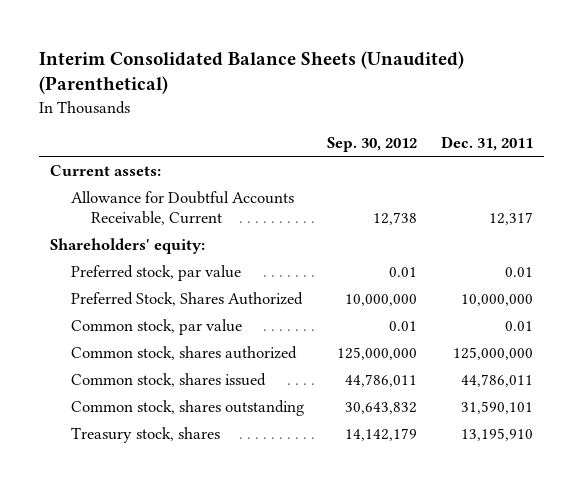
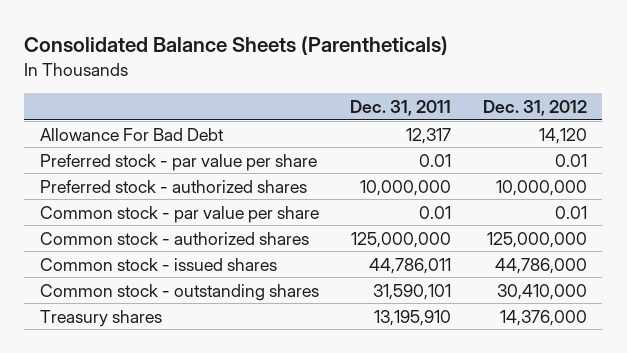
[38,50,464,95] Interim Consolidated Balance Sheets (Unaudited) (Parenthetical) -> [24,35,449,55] Consolidated Balance Sheets (Parentheticals)
[327,137,418,153] Sep. 30, 2012 -> none
none -> [482,100,587,117] Dec. 31, 2012
[50,164,162,176] Current assets: -> none
[50,237,206,254] Shareholders' equity: -> none
[70,190,294,225] Allowance for Doubtful Accounts Receivable, Current -> [40,127,225,141] Allowance For Bad Debt
[70,264,241,281] Preferred stock, par value -> [40,153,318,171] Preferred stock - par value per share
[70,291,303,306] Preferred Stock, Shares Authorized -> [40,179,308,193] Preferred stock - authorized shares
[70,318,242,335] Common stock, par value -> [40,205,320,223] Common stock - par value per share
[70,345,297,360] Common stock, shares authorized -> [40,231,310,245] Common stock - authorized shares
[70,372,266,387] Common stock, shares issued -> [40,257,278,271] Common stock - issued shares
[70,399,304,416] Common stock, shares outstanding -> [40,283,320,301] Common stock - outstanding shares
[70,426,220,443] Treasury stock, shares -> [40,309,163,327] Treasury shares

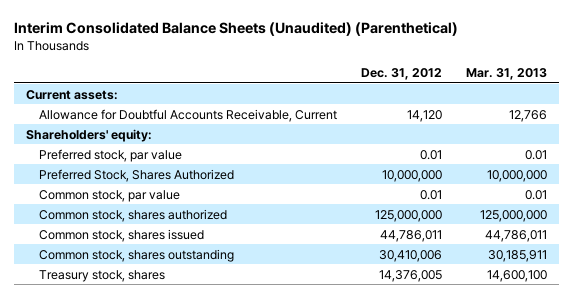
[24,35,449,55] Consolidated Balance Sheets (Parentheticals) -> [13,22,458,37] Interim Consolidated Balance Sheets (Unaudited) (Parenthetical)
[350,100,452,117] Dec. 31, 2011 -> none
none -> [466,67,548,80] Mar. 31, 2013
none -> [25,89,118,100] Current assets:
[40,127,225,141] Allowance For Bad Debt -> [39,108,338,122] Allowance for Doubtful Accounts Receivable, Current
none -> [25,128,152,142] Shareholders' equity:
[40,153,318,171] Preferred stock - par value per share -> [39,148,183,162] Preferred stock, par value
[40,179,308,193] Preferred stock - authorized shares -> [39,168,235,182] Preferred Stock, Shares Authorized
[40,205,320,223] Common stock - par value per share -> [39,189,181,202] Common stock, par value
[40,231,310,245] Common stock - authorized shares -> [39,208,228,222] Common stock, shares authorized
[40,257,278,271] Common stock - issued shares -> [39,228,205,242] Common stock, shares issued
[494,257,587,274] 44,786,000 -> [380,229,443,242] 44,786,011
[40,283,320,301] Common stock - outstanding shares -> [39,248,235,262] Common stock, shares outstanding
[496,283,587,300] 30,410,000 -> [379,249,443,262] 30,410,006
[40,309,163,327] Treasury shares -> [39,269,166,282] Treasury stock, shares
[499,309,587,326] 14,376,000 -> [379,269,443,282] 14,376,005

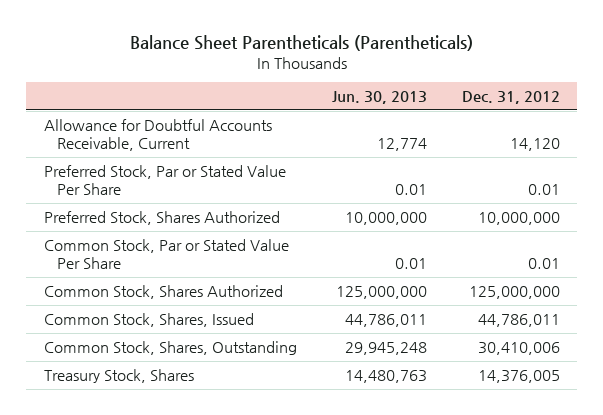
[13,22,458,37] Interim Consolidated Balance Sheets (Unaudited) (Parenthetical) -> [129,35,473,52] Balance Sheet Parentheticals (Parentheticals)
[466,67,548,80] Mar. 31, 2013 -> none
none -> [331,90,427,104] Jun. 30, 2013
[25,89,118,100] Current assets: -> none
[25,128,152,142] Shareholders' equity: -> none
[39,148,183,162] Preferred stock, par value -> [43,164,286,196] Preferred Stock, Par or Stated Value Per Share
[39,189,181,202] Common stock, par value -> [43,238,289,270] Common Stock, Par or Stated Value Per Share
[39,208,228,222] Common stock, shares authorized -> [43,284,283,299] Common Stock, Shares Authorized
[39,228,205,242] Common stock, shares issued -> [43,312,254,327] Common Stock, Shares, Issued
[39,248,235,262] Common stock, shares outstanding -> [43,340,297,355] Common Stock, Shares, Outstanding
[39,269,166,282] Treasury stock, shares -> [43,368,194,383] Treasury Stock, Shares

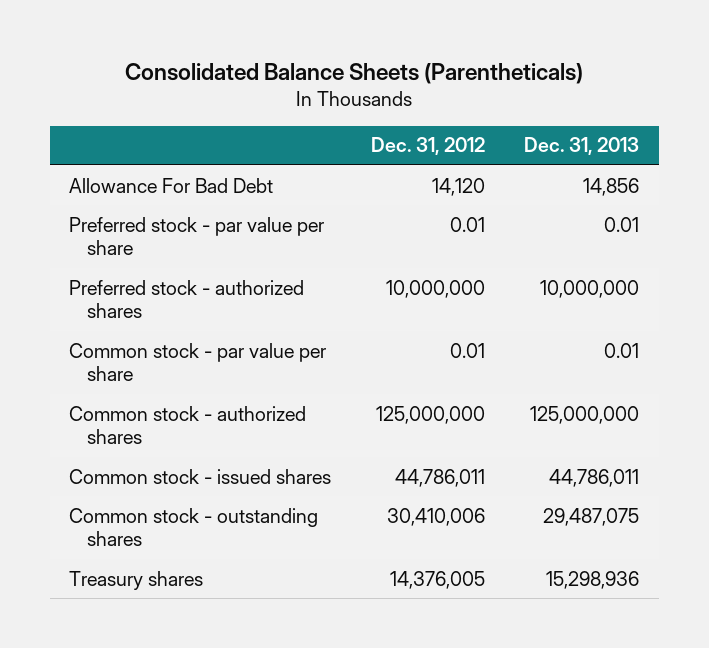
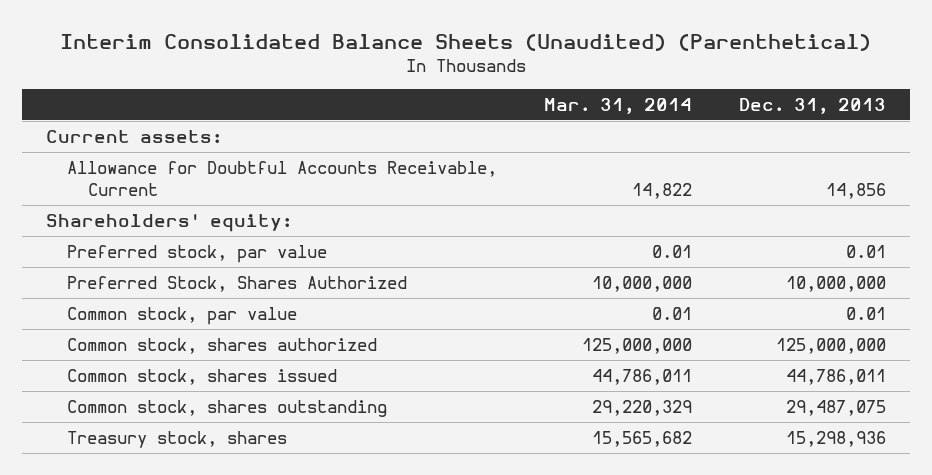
[125,63,584,85] Consolidated Balance Sheets (Parentheticals) -> [60,33,872,51] Interim Consolidated Balance Sheets (Unaudited) (Parenthetical)
[370,137,485,156] Dec. 31, 2012 -> none
none -> [544,97,693,114] Mar. 31, 2014
none -> [45,129,222,143] Current assets:
[69,177,274,193] Allowance For Bad Debt -> [66,160,497,197] Allowance for Doubtful Accounts Receivable, Current
none -> [45,213,292,232] Shareholders' equity:
[69,216,325,256] Preferred stock - par value per share -> [66,244,327,263] Preferred stock, par value
[69,279,305,319] Preferred stock - authorized shares -> [66,275,407,292] Preferred Stock, Shares Authorized
[69,342,327,382] Common stock - par value per share -> [66,306,297,325] Common stock, par value
[69,405,307,445] Common stock - authorized shares -> [66,337,377,354] Common stock, shares authorized
[69,468,332,484] Common stock - issued shares -> [66,368,337,385] Common stock, shares issued
[69,507,319,547] Common stock - outstanding shares -> [66,399,387,417] Common stock, shares outstanding
[69,570,204,590] Treasury shares -> [66,430,287,448] Treasury stock, shares

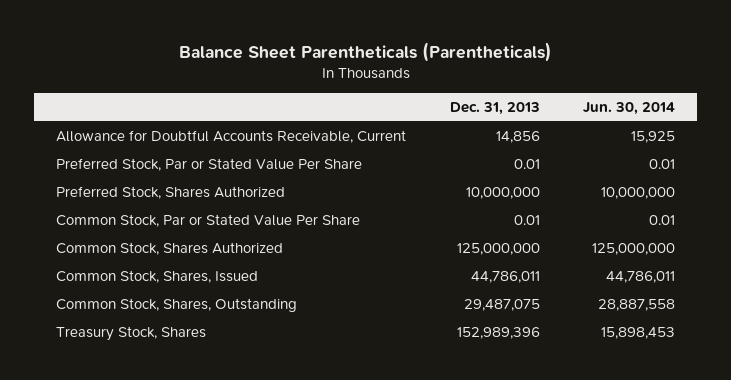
[60,33,872,51] Interim Consolidated Balance Sheets (Unaudited) (Parenthetical) -> [178,41,552,62] Balance Sheet Parentheticals (Parentheticals)
[544,97,693,114] Mar. 31, 2014 -> none
none -> [583,102,676,116] Jun. 30, 2014
[45,129,222,143] Current assets: -> none
[45,213,292,232] Shareholders' equity: -> none
[66,244,327,263] Preferred stock, par value -> [56,158,363,172] Preferred Stock, Par or Stated Value Per Share
[66,306,297,325] Common stock, par value -> [56,214,361,228] Common Stock, Par or Stated Value Per Share
[66,337,377,354] Common stock, shares authorized -> [56,242,284,256] Common Stock, Shares Authorized
[66,368,337,385] Common stock, shares issued -> [56,270,259,284] Common Stock, Shares, Issued
[66,399,387,417] Common stock, shares outstanding -> [56,298,298,313] Common Stock, Shares, Outstanding
[66,430,287,448] Treasury stock, shares -> [56,326,207,342] Treasury Stock, Shares
[786,430,887,447] 15,298,936 -> [456,327,540,340] 152,989,396

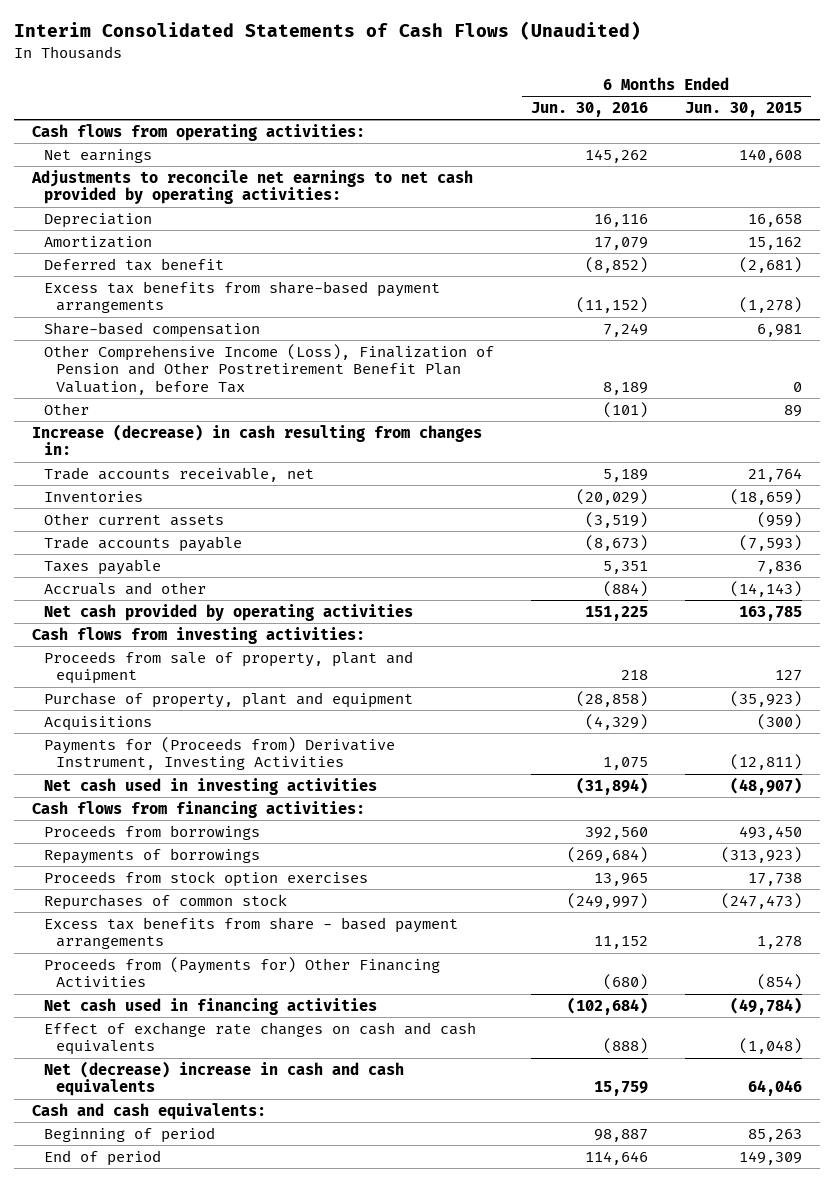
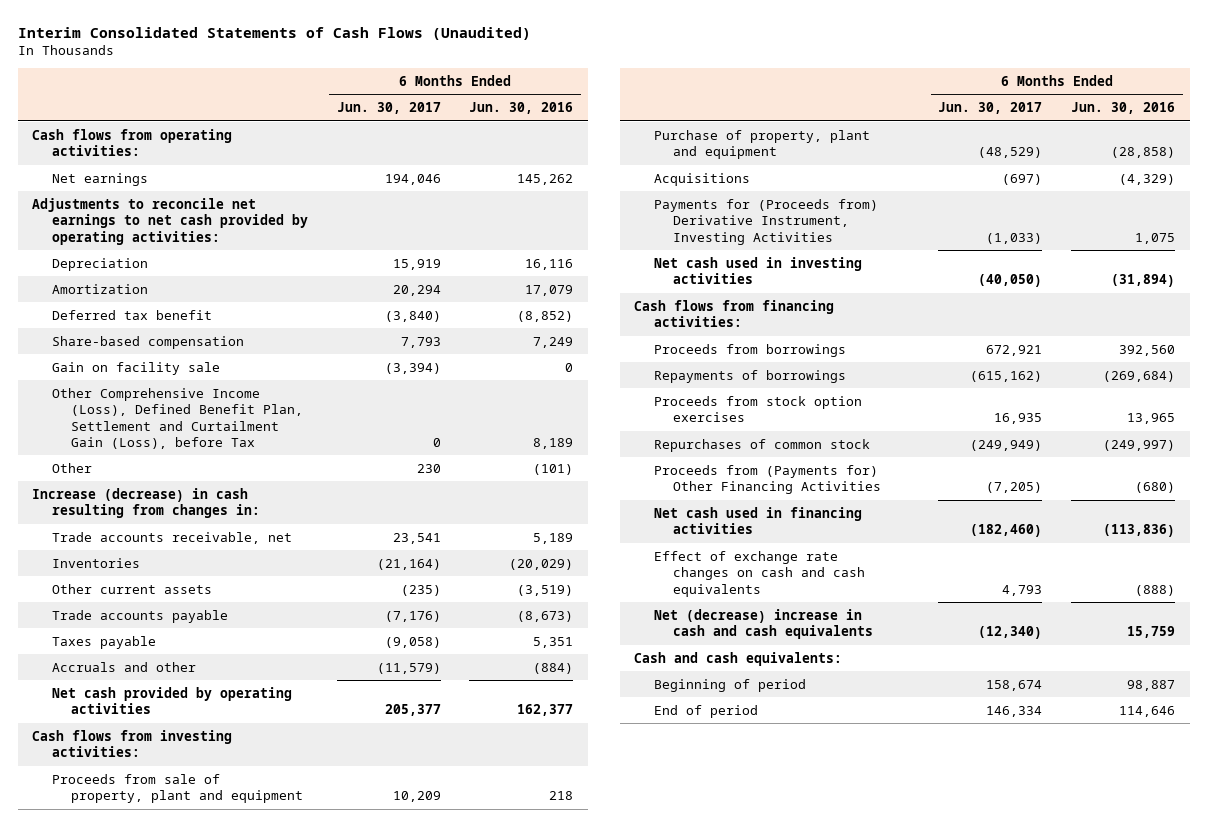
[684,102,802,118] Jun. 30, 2015 -> none
none -> [336,102,441,115] Jun. 30, 2017
[44,280,441,314] Excess tax benefits from share-based payment arrangements -> none
none -> [51,361,220,375] Gain on facility sale
[44,343,495,395] Other Comprehensive Income (Loss), Finalization of Pension and Other Postretirement Benefit Plan Valuation, before Tax -> [51,387,303,449] Other Comprehensive Income (Loss), Defined Benefit Plan, Settlement and Curtailment Gain (Loss), before Tax
[584,605,648,621] 151,225 -> [517,704,574,717] 162,377
[44,916,459,950] Excess tax benefits from share - based payment arrangements -> none
[566,996,648,1015] (102,684) -> [1103,524,1176,538] (113,836)

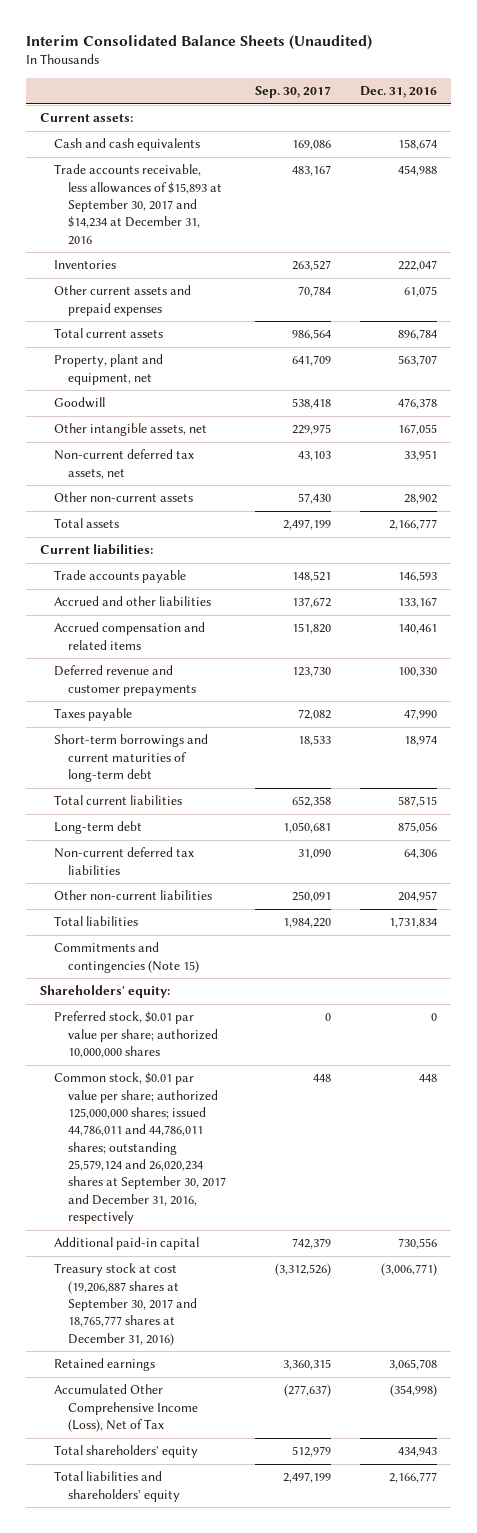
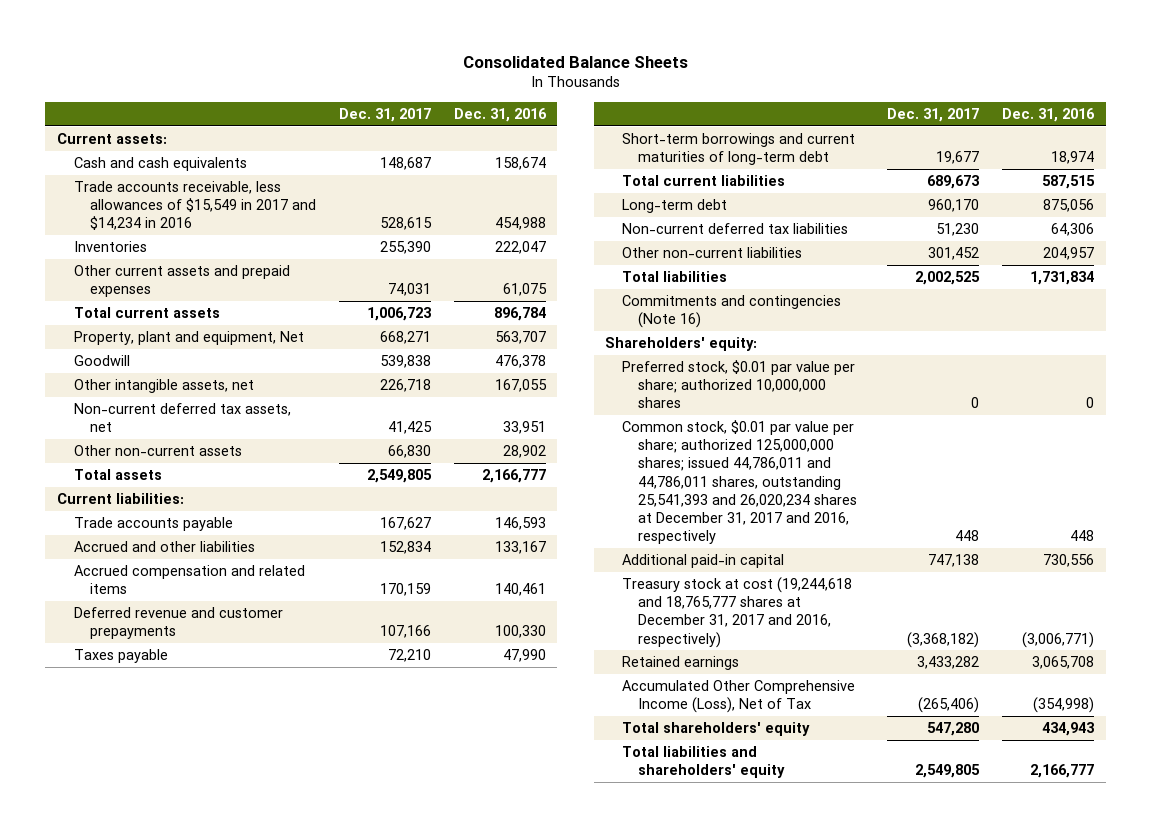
[25,35,372,51] Interim Consolidated Balance Sheets (Unaudited) -> [462,55,688,68] Consolidated Balance Sheets
[254,86,331,99] Sep. 30, 2017 -> none
none -> [339,108,432,123] Dec. 31, 2017
[53,164,222,245] Trade accounts receivable, less allowances of $15,893 at September 30, 2017 and $14,234 at December 31, 2016 -> [73,181,317,231] Trade accounts receivable, less allowances of $15,549 in 2017 and $14,234 in 2016
[53,354,163,385] Property, plant and equipment, net -> [73,331,304,346] Property, plant and equipment, Net
[53,942,199,973] Commitments and contingencies (Note 15) -> [621,295,841,329] Commitments and contingencies (Note 16)
[53,1072,226,1225] Common stock, $0.01 par value per share; authorized 125,000,000 shares; issued 44,786,011 and 44,786,011 shares; outstanding 25,579,124 and 26,020,234 shares at September 30, 2017 and December 31, 2016, respectively -> [621,420,858,545] Common stock, $0.01 par value per share; authorized 125,000,000 shares; issued 44,786,011 and 44,786,011 shares, outstanding 25,541,393 and 26,020,234 shares at December 31, 2017 and 2016, respectively
[53,1263,197,1346] Treasury stock at cost (19,206,887 shares at September 30, 2017 and 18,765,777 shares at December 31, 2016) -> [621,577,852,648] Treasury stock at cost (19,244,618 and 18,765,777 shares at December 31, 2017 and 2016, respectively)

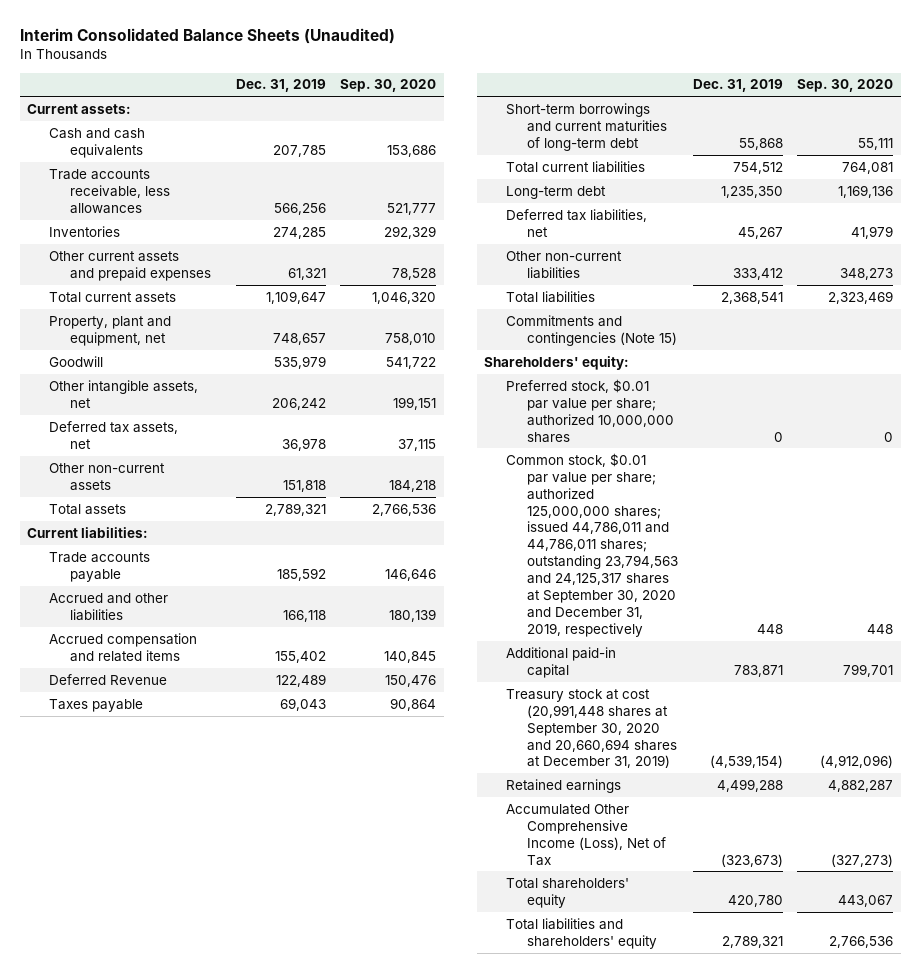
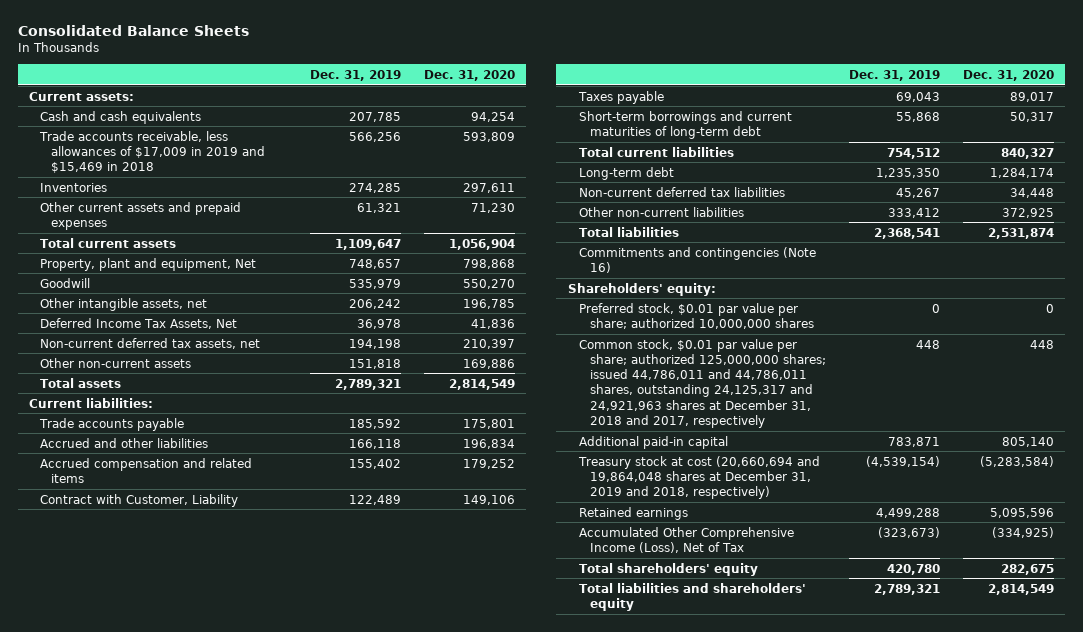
[20,27,396,44] Interim Consolidated Balance Sheets (Unaudited) -> [17,25,249,37] Consolidated Balance Sheets
[340,79,437,93] Sep. 30, 2020 -> none
none -> [423,69,515,81] Dec. 31, 2020
[48,168,170,214] Trade accounts receivable, less allowances -> [38,130,265,174] Trade accounts receivable, less allowances of $17,009 in 2019 and $15,469 in 2018
[48,315,171,346] Property, plant and equipment, net -> [39,257,256,271] Property, plant and equipment, Net
[48,420,178,449] Deferred tax assets, net -> [39,317,237,329] Deferred Income Tax Assets, Net
none -> [39,337,260,349] Non-current deferred tax assets, net
[48,673,167,685] Deferred Revenue -> [39,493,238,507] Contract with Customer, Liability
[505,208,647,237] Deferred tax liabilities, net -> [578,186,785,197] Non-current deferred tax liabilities
[505,314,677,346] Commitments and contingencies (Note 15) -> [578,246,816,273] Commitments and contingencies (Note 16)
[505,452,678,638] Common stock, $0.01 par value per share; authorized 125,000,000 shares; issued 44,786,011 and 44,786,011 shares; outstanding 23,794,563 and 24,125,317 shares at September 30, 2020 and December 31, 2019, respectively -> [578,338,826,428] Common stock, $0.01 par value per share; authorized 125,000,000 shares; issued 44,786,011 and 44,786,011 shares, outstanding 24,125,317 and 24,921,963 shares at December 31, 2018 and 2017, respectively
[505,688,677,769] Treasury stock at cost (20,991,448 shares at September 30, 2020 and 20,660,694 shares at December 31, 2019) -> [577,455,820,500] Treasury stock at cost (20,660,694 and 19,864,048 shares at December 31, 2019 and 2018, respectively)

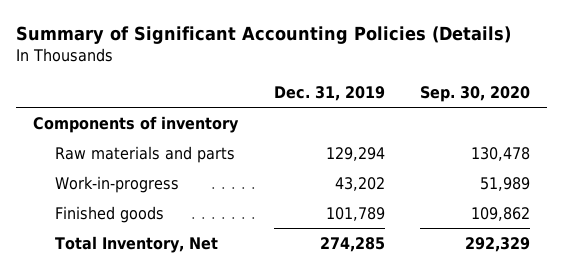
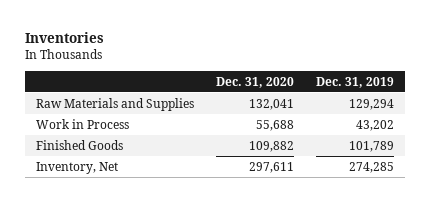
[15,26,511,45] Summary of Significant Accounting Policies (Details) -> [24,31,104,43] Inventories
[419,85,530,102] Sep. 30, 2020 -> none
none -> [216,76,295,88] Dec. 31, 2020
[33,115,240,133] Components of inventory -> none
[54,145,235,163] Raw materials and parts -> [35,97,194,111] Raw Materials and Supplies
[54,175,179,193] Work-in-progress -> [35,118,129,129] Work in Process
[54,205,164,223] Finished goods -> [35,139,123,150] Finished Goods
[54,235,218,253] Total Inventory, Net -> [35,161,118,174] Inventory, Net

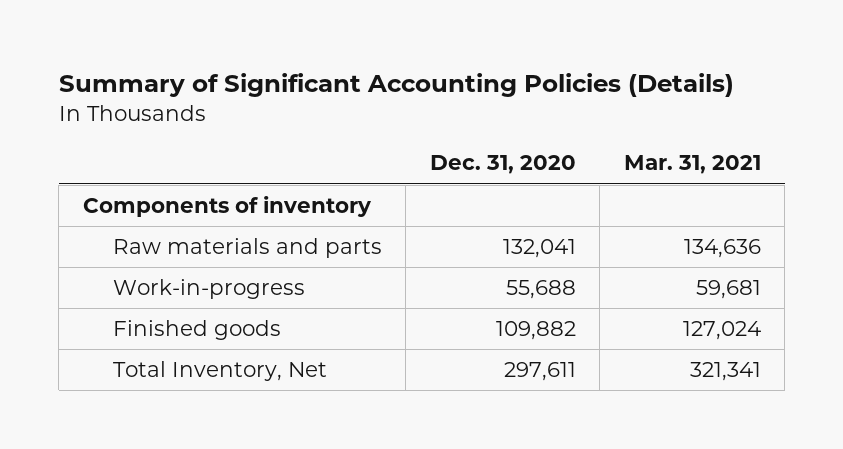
[24,31,104,43] Inventories -> [58,72,734,97] Summary of Significant Accounting Policies (Details)
[316,76,395,88] Dec. 31, 2019 -> none
none -> [623,155,761,175] Mar. 31, 2021
none -> [82,196,372,218] Components of inventory
[35,97,194,111] Raw Materials and Supplies -> [112,238,382,259] Raw materials and parts
[35,118,129,129] Work in Process -> [112,279,305,300] Work-in-progress
[35,139,123,150] Finished Goods -> [112,320,281,341] Finished goods
[35,161,118,174] Inventory, Net -> [112,361,327,382] Total Inventory, Net

